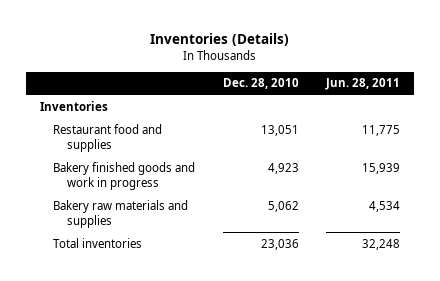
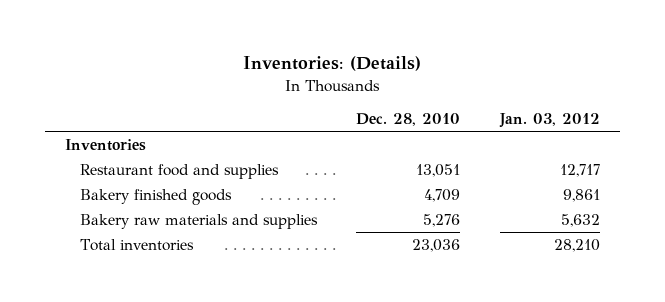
[149,33,289,47] Inventories (Details) -> [243,56,422,72] Inventories: (Details)
[324,78,400,91] Jun. 28, 2011 -> none
none -> [498,113,600,129] Jan. 03, 2012
[53,161,196,190] Bakery finished goods and work in progress -> none
none -> [79,188,232,205] Bakery finished goods
[267,200,299,212] 5,062 -> [423,213,461,227] 5,276

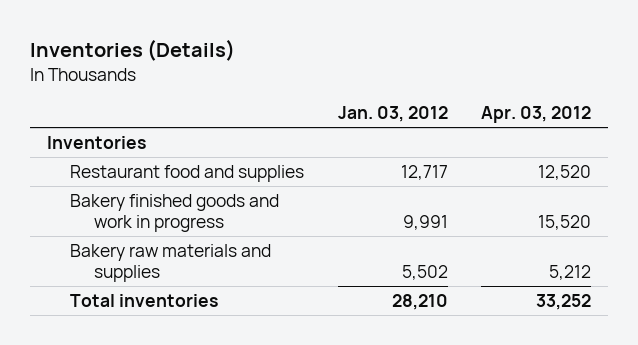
[243,56,422,72] Inventories: (Details) -> [29,39,235,62] Inventories (Details)
[356,113,461,127] Dec. 28, 2010 -> none
none -> [481,106,592,124] Apr. 03, 2012
[79,188,232,205] Bakery finished goods -> none
none -> [70,193,280,233] Bakery finished goods and work in progress
[560,213,600,227] 5,632 -> [401,265,448,281] 5,502

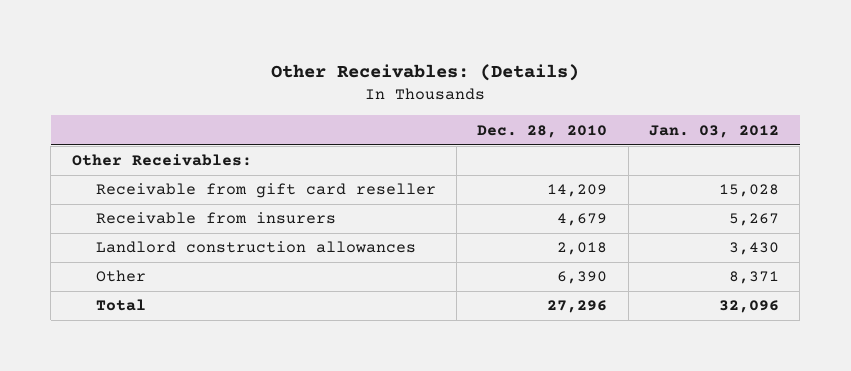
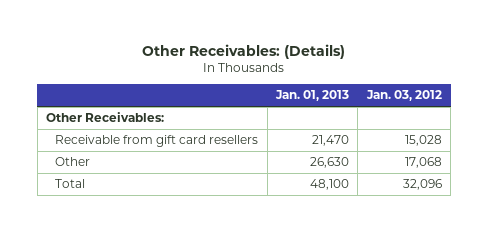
[477,124,608,138] Dec. 28, 2010 -> none
none -> [274,90,349,102] Jan. 01, 2013
[95,212,336,225] Receivable from insurers -> none
[95,241,416,254] Landlord construction allowances -> none
[95,183,436,199] Receivable from gift card reseller -> [55,135,259,148] Receivable from gift card resellers
[728,271,779,285] 8,371 -> [404,157,442,169] 17,068

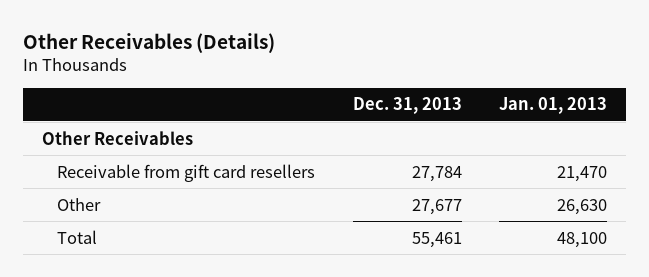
[141,43,345,59] Other Receivables: (Details) -> [23,33,276,54] Other Receivables (Details)
[365,90,442,102] Jan. 03, 2012 -> none
none -> [352,97,462,115] Dec. 31, 2013
[46,112,165,123] Other Receivables: -> [42,130,194,145] Other Receivables

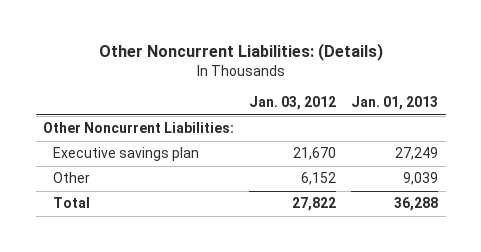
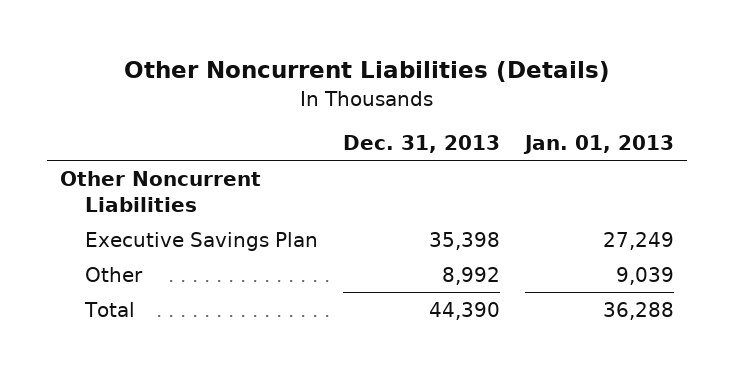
[98,43,383,62] Other Noncurrent Liabilities: (Details) -> [124,61,611,83] Other Noncurrent Liabilities (Details)
[249,96,337,111] Jan. 03, 2012 -> none
none -> [343,135,501,154] Dec. 31, 2013
[43,122,235,134] Other Noncurrent Liabilities: -> [59,170,261,212] Other Noncurrent Liabilities
[53,147,200,162] Executive savings plan -> [84,231,318,251] Executive Savings Plan

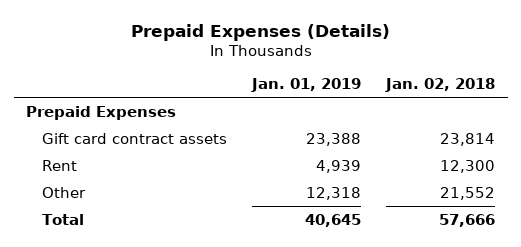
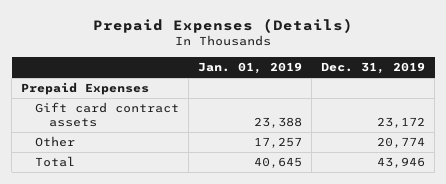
[385,78,496,93] Jan. 02, 2018 -> none
none -> [321,62,426,75] Dec. 31, 2019
[41,159,77,171] Rent -> none
[305,186,361,200] 12,318 -> [254,137,303,149] 17,257

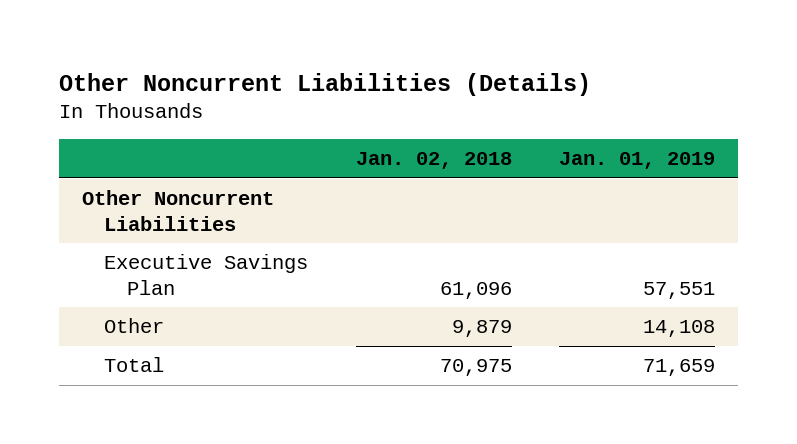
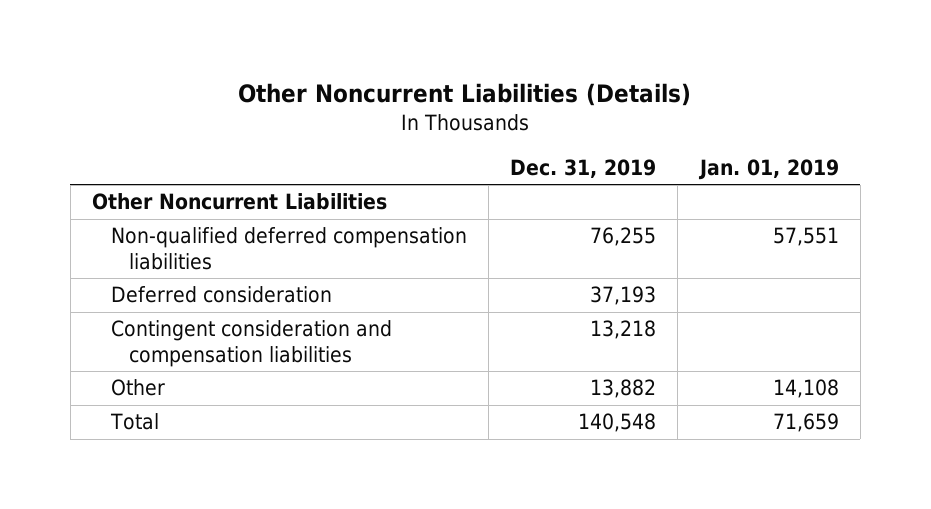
[355,152,512,170] Jan. 02, 2018 -> none
none -> [510,159,657,179] Dec. 31, 2019
[104,254,309,295] Executive Savings Plan -> [110,227,467,270] Non-qualified deferred compensation liabilities
none -> [110,286,332,304] Deferred consideration
none -> [110,320,392,367] Contingent consideration and compensation liabilities

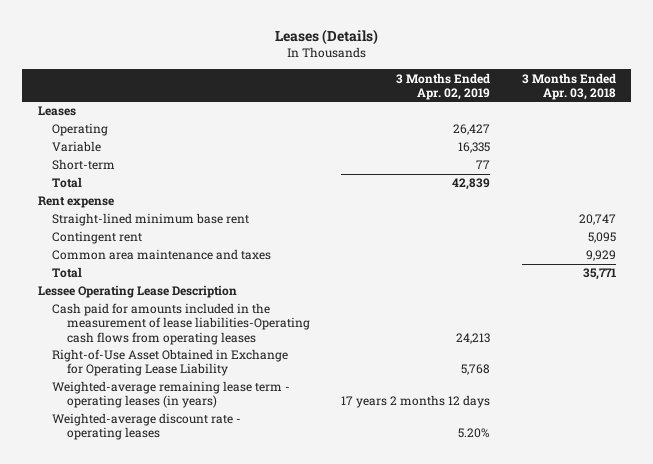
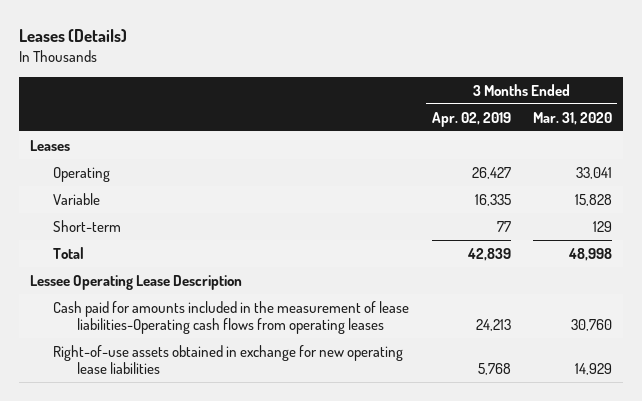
[521,72,616,100] 3 Months Ended Apr. 03, 2018 -> none
none -> [532,111,612,125] Mar. 31, 2020
[37,196,114,209] Rent expense -> none
[52,213,250,227] Straight-lined minimum base rent -> none
[52,231,143,245] Contingent rent -> none
[52,249,272,261] Common area maintenance and taxes -> none
[52,267,83,279] Total -> none
[52,381,291,409] Weighted-average remaining lease term - operating leases (in years) -> none
[52,413,242,441] Weighted-average discount rate - operating leases -> none
[52,349,289,377] Right-of-Use Asset Obtained in Exchange for Operating Lease Liability -> [53,344,404,375] Right-of-use assets obtained in exchange for new operating lease liabilities

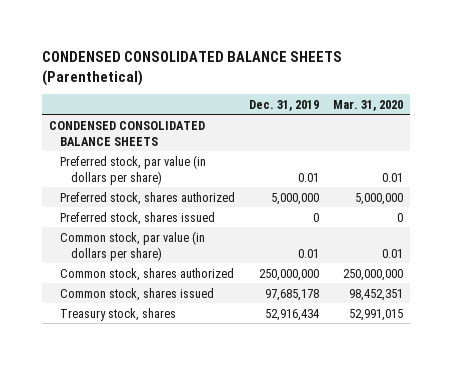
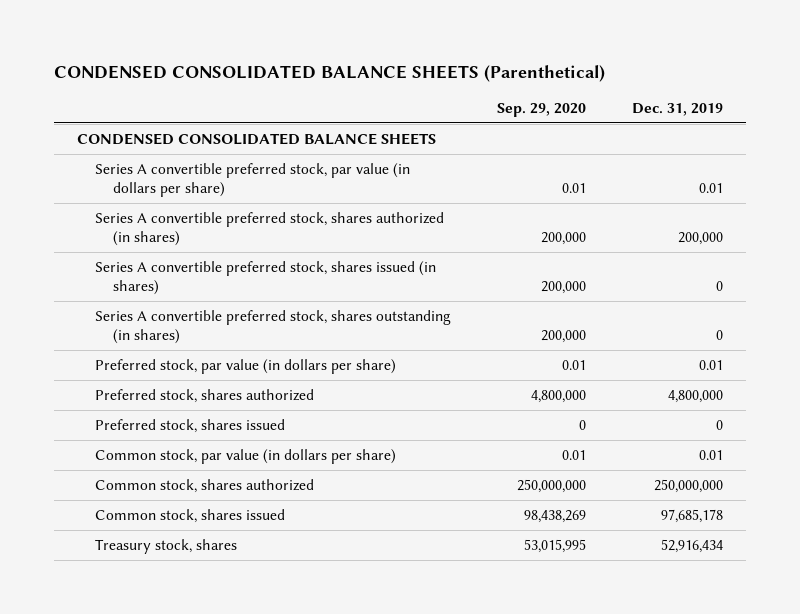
[333,99,404,111] Mar. 31, 2020 -> none
none -> [496,103,586,118] Sep. 29, 2020
none -> [94,162,410,198] Series A convertible preferred stock, par value (in dollars per share)
none -> [94,211,444,247] Series A convertible preferred stock, shares authorized (in shares)
none -> [94,260,436,296] Series A convertible preferred stock, shares issued (in shares)
none -> [94,309,451,345] Series A convertible preferred stock, shares outstanding (in shares)
[271,192,320,205] 5,000,000 -> [667,389,723,403] 4,800,000

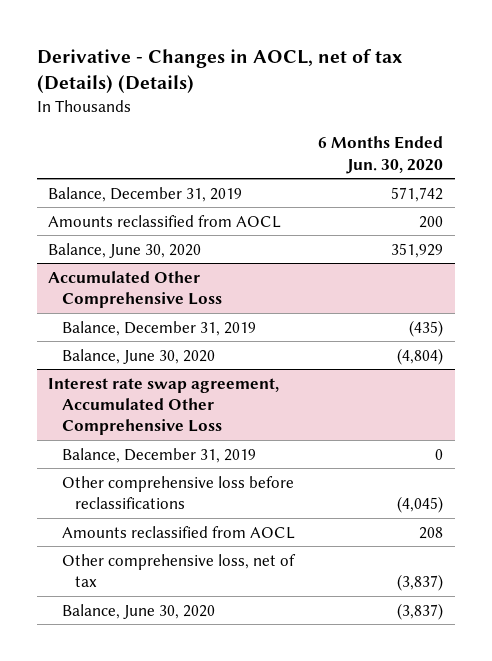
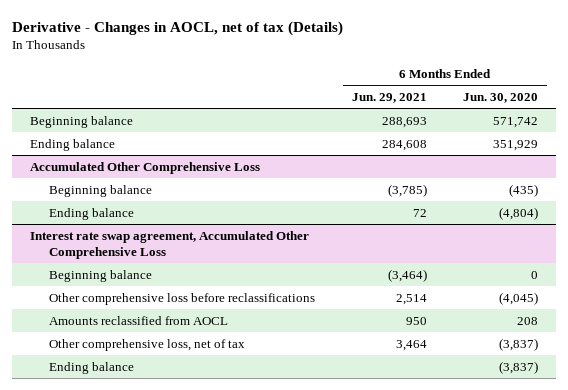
[36,48,403,94] Derivative - Changes in AOCL, net of tax (Details) (Details) -> [11,20,343,36] Derivative - Changes in AOCL, net of tax (Details)
none -> [351,92,427,103] Jun. 29, 2021
[48,214,282,228] Amounts reclassified from AOCL -> none
[48,186,243,202] Balance, December 31, 2019 -> [29,115,133,128] Beginning balance
[48,242,202,258] Balance, June 30, 2020 -> [29,138,115,151] Ending balance
[61,320,256,336] Balance, December 31, 2019 -> [49,184,153,197] Beginning balance
[61,348,215,364] Balance, June 30, 2020 -> [49,207,135,220] Ending balance
[61,447,256,463] Balance, December 31, 2019 -> [49,269,153,282] Beginning balance
[61,603,215,619] Balance, June 30, 2020 -> [49,361,135,374] Ending balance

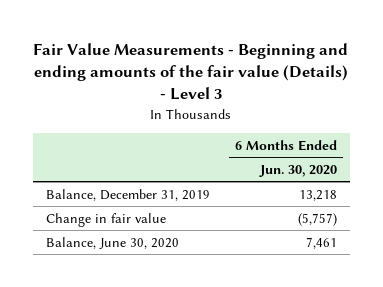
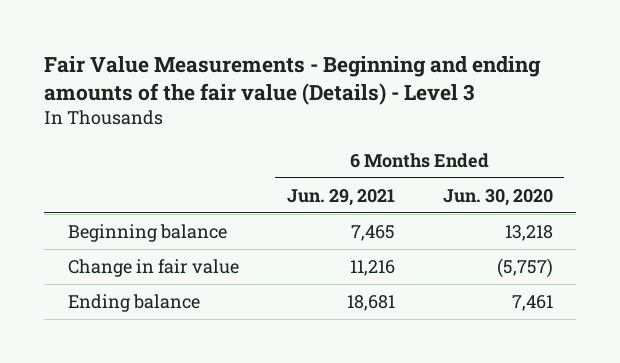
none -> [286,188,395,206] Jun. 29, 2021
[45,188,210,201] Balance, December 31, 2019 -> [67,224,227,243] Beginning balance
[45,236,179,249] Balance, June 30, 2020 -> [67,294,200,313] Ending balance

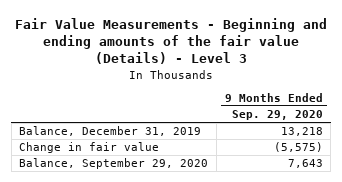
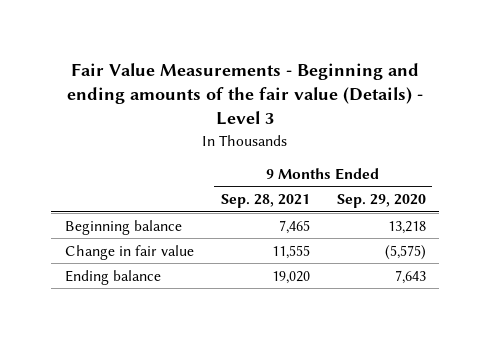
none -> [220,194,310,209] Sep. 28, 2021
[19,126,202,137] Balance, December 31, 2019 -> [64,219,182,235] Beginning balance
[19,158,209,170] Balance, September 29, 2020 -> [64,269,161,285] Ending balance

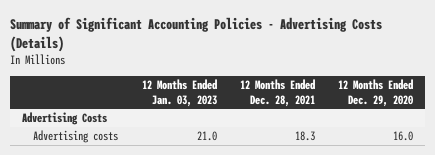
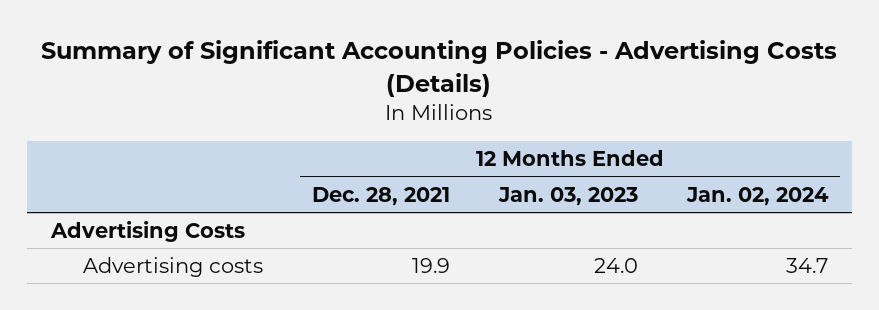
[338,78,414,107] 12 Months Ended Dec. 29, 2020 -> none
none -> [685,186,829,206] Jan. 02, 2024
[196,131,217,142] 21.0 -> [593,258,638,274] 24.0
[294,131,315,142] 18.3 -> [412,258,451,274] 19.9

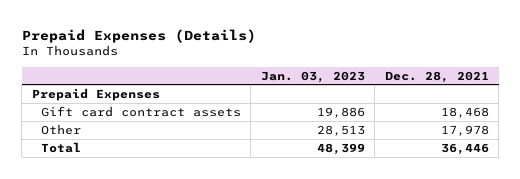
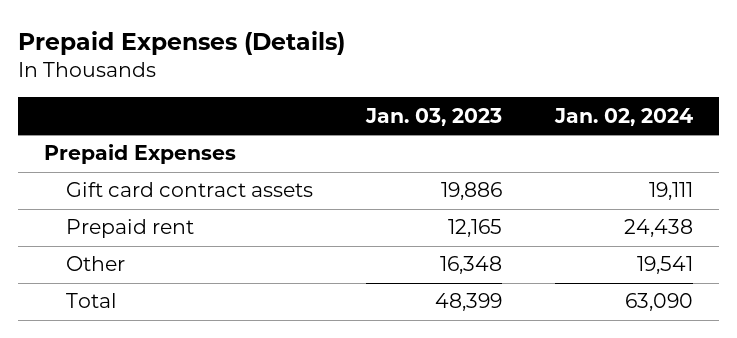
[384,70,489,83] Dec. 28, 2021 -> none
none -> [553,107,693,126] Jan. 02, 2024
none -> [66,219,195,239] Prepaid rent
[316,124,365,136] 28,513 -> [440,256,503,275] 16,348

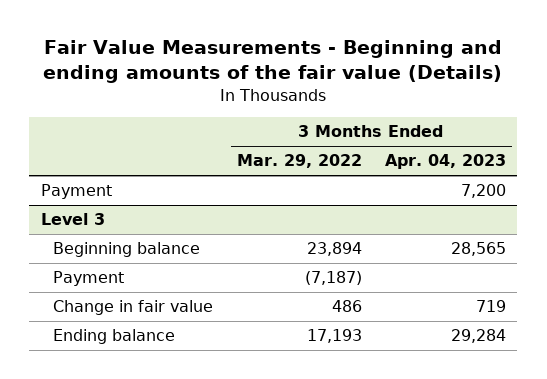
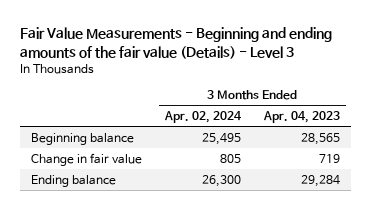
[43,40,503,84] Fair Value Measurements - Beginning and ending amounts of the fair value (Details) -> [19,27,332,59] Fair Value Measurements - Beginning and ending amounts of the fair value (Details) - Level 3
[236,154,362,169] Mar. 29, 2022 -> none
none -> [164,111,243,124] Apr. 02, 2024
[41,184,113,200] Payment -> none
[41,213,106,226] Level 3 -> none
[53,271,125,287] Payment -> none

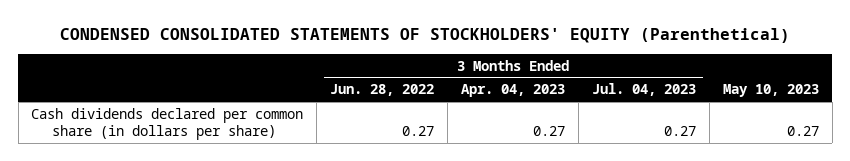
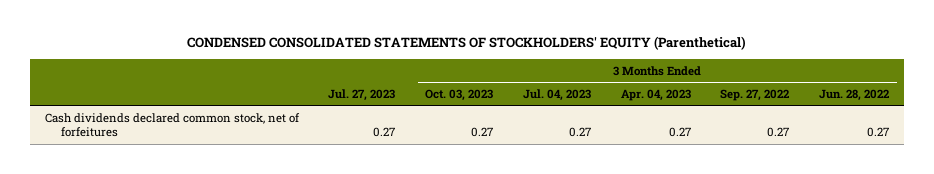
[722,84,819,98] May 10, 2023 -> none
none -> [328,88,396,101] Jul. 27, 2023
none -> [425,88,494,101] Oct. 03, 2023
none -> [720,88,790,101] Sep. 27, 2022
[31,107,304,141] Cash dividends declared per common share (in dollars per share) -> [44,112,300,138] Cash dividends declared common stock, net of forfeitures

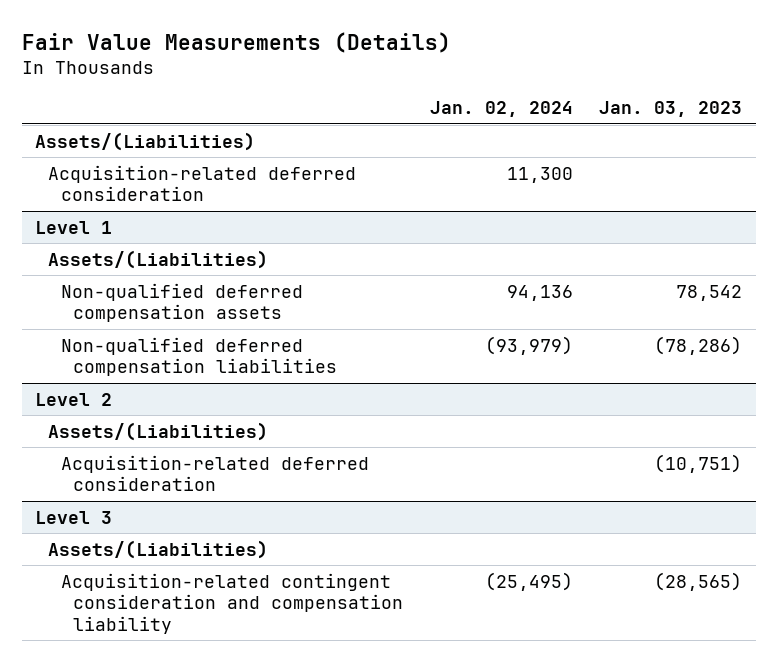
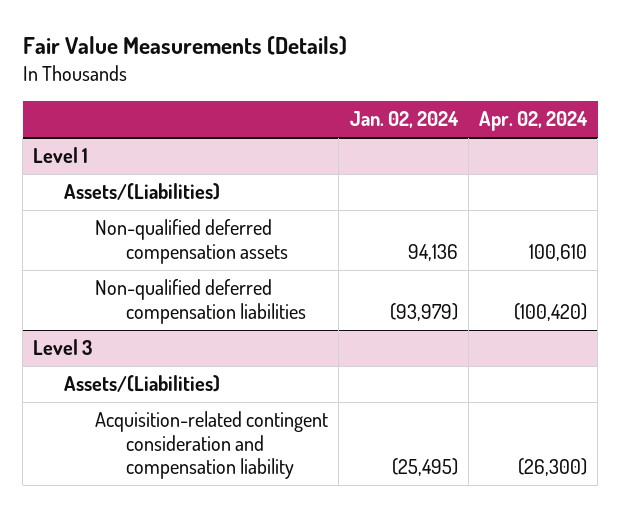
[599,101,743,118] Jan. 03, 2023 -> none
none -> [479,111,589,132] Apr. 02, 2024
[35,131,256,151] Assets/(Liabilities) -> none
[48,164,357,202] Acquisition-related deferred consideration -> none
[35,392,113,406] Level 2 -> none
[48,421,269,441] Assets/(Liabilities) -> none
[60,454,369,492] Acquisition-related deferred consideration -> none

